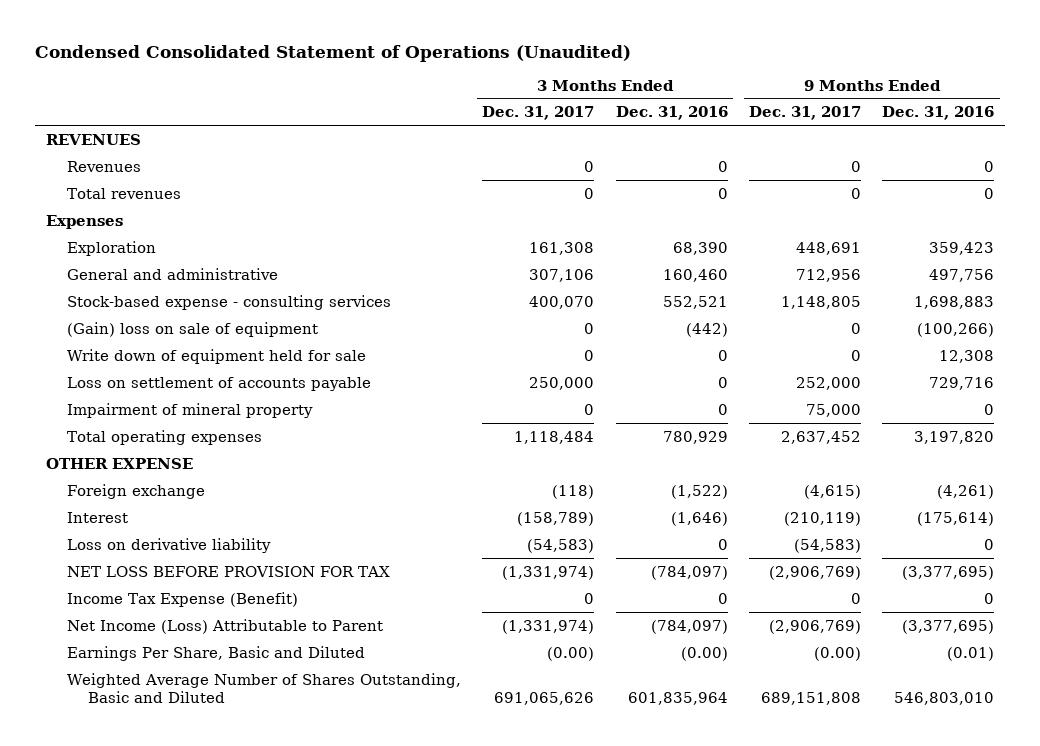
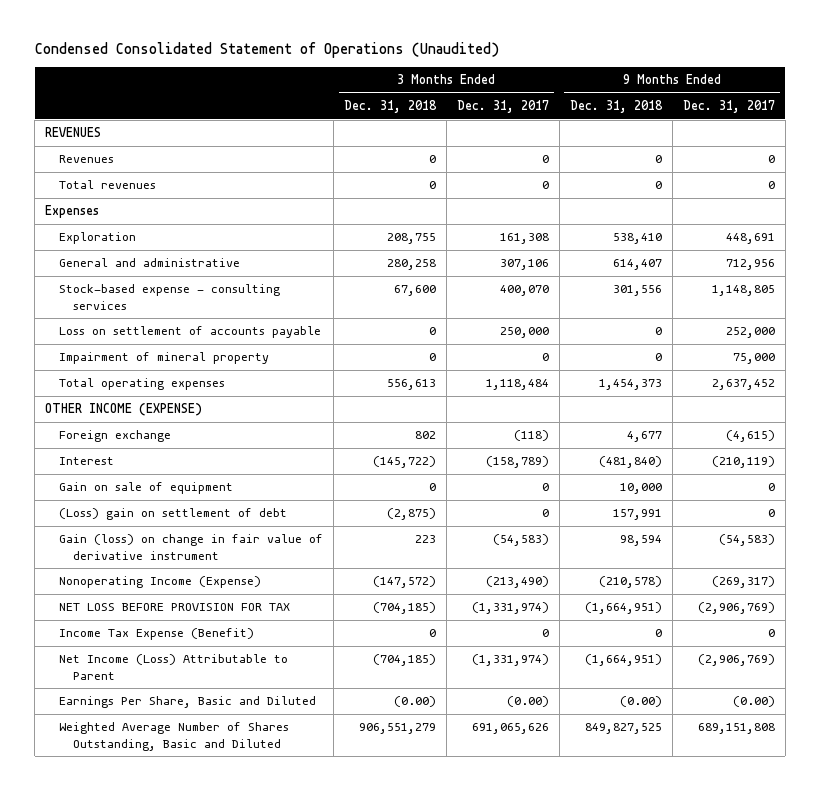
[615,106,728,121] Dec. 31, 2016 -> none
[882,106,995,121] Dec. 31, 2016 -> none
none -> [343,99,437,113] Dec. 31, 2018
none -> [569,99,663,113] Dec. 31, 2018
[66,321,318,337] (Gain) loss on sale of equipment -> none
[66,348,366,364] Write down of equipment held for sale -> none
[45,457,193,469] OTHER EXPENSE -> [44,403,202,417] OTHER INCOME (EXPENSE)
none -> [58,482,233,495] Gain on sale of equipment
none -> [58,508,287,521] (Loss) gain on settlement of debt
[66,537,271,553] Loss on derivative liability -> [58,534,323,560] Gain (loss) on change in fair value of derivative instrument
none -> [58,576,261,589] Nonoperating Income (Expense)

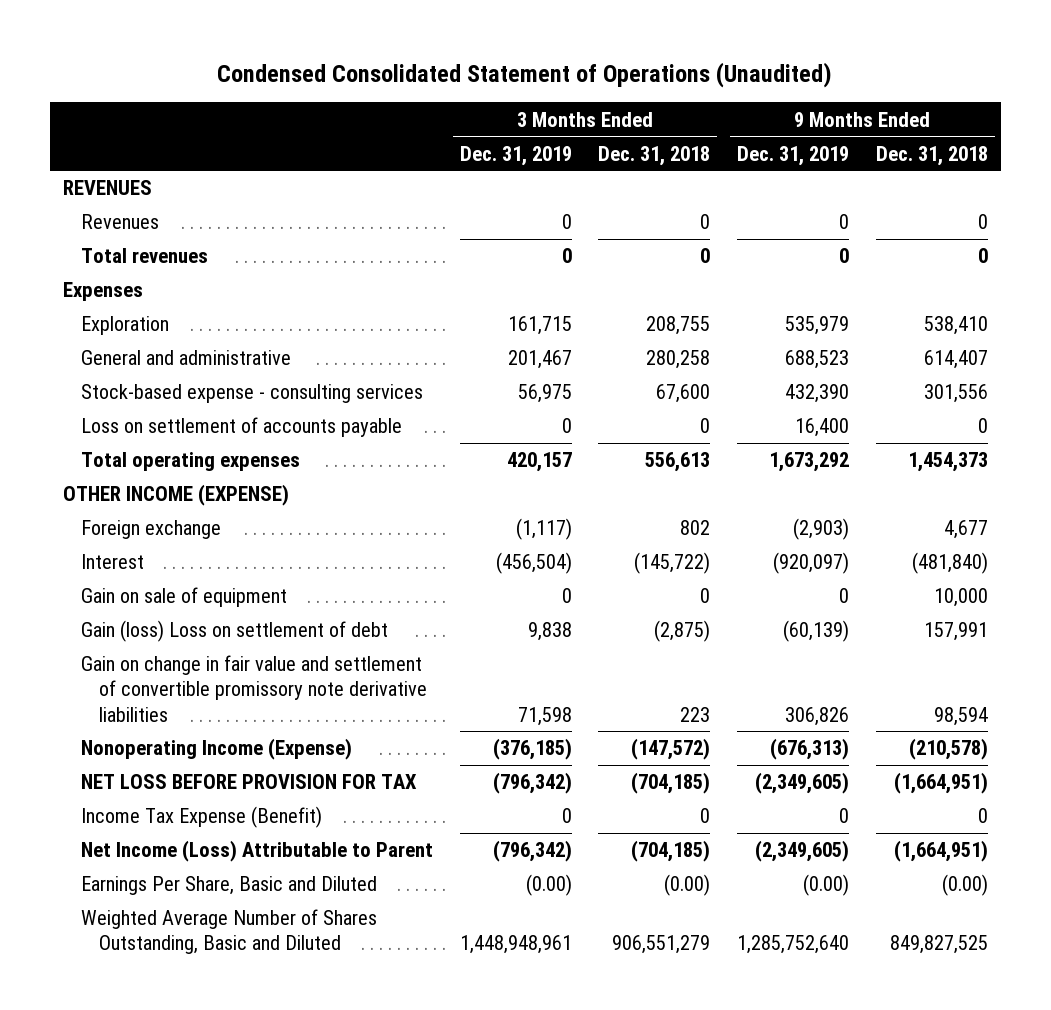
[456,99,549,113] Dec. 31, 2017 -> none
[682,99,775,113] Dec. 31, 2017 -> none
none -> [459,145,572,166] Dec. 31, 2019
none -> [737,145,850,166] Dec. 31, 2019
[58,352,269,365] Impairment of mineral property -> none
[58,508,287,521] (Loss) gain on settlement of debt -> [80,620,388,643] Gain (loss) Loss on settlement of debt
[58,534,323,560] Gain (loss) on change in fair value of derivative instrument -> [80,655,427,722] Gain on change in fair value and settlement of convertible promissory note derivative liabilities

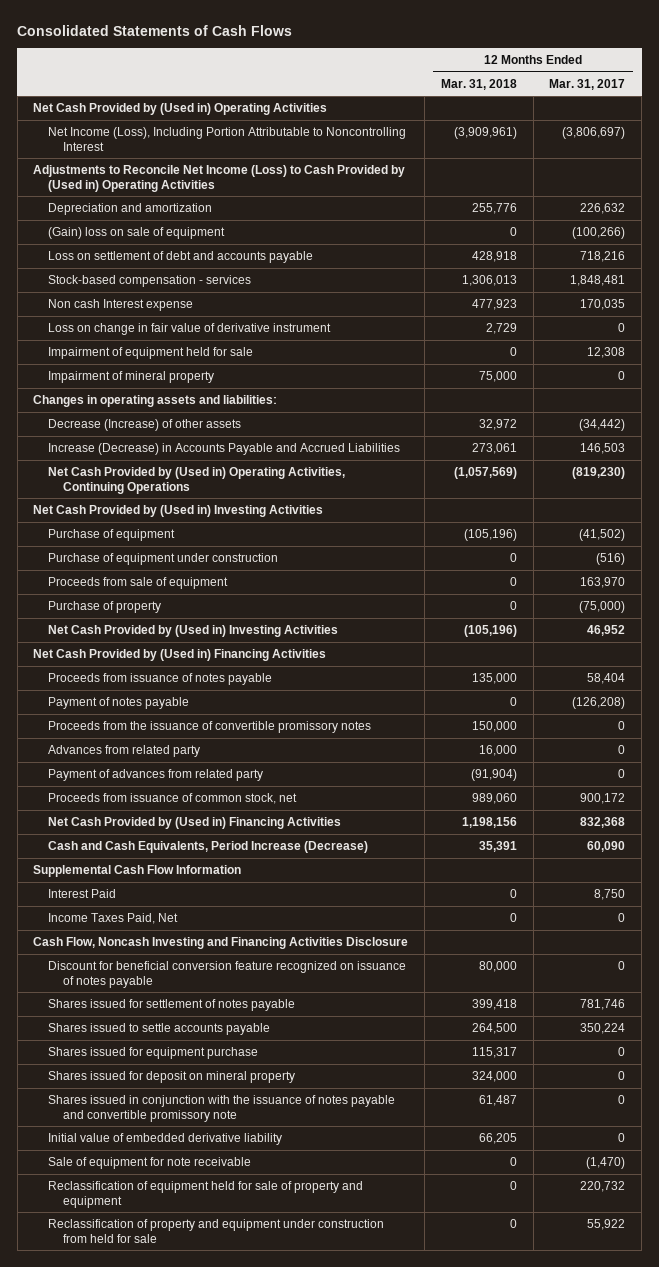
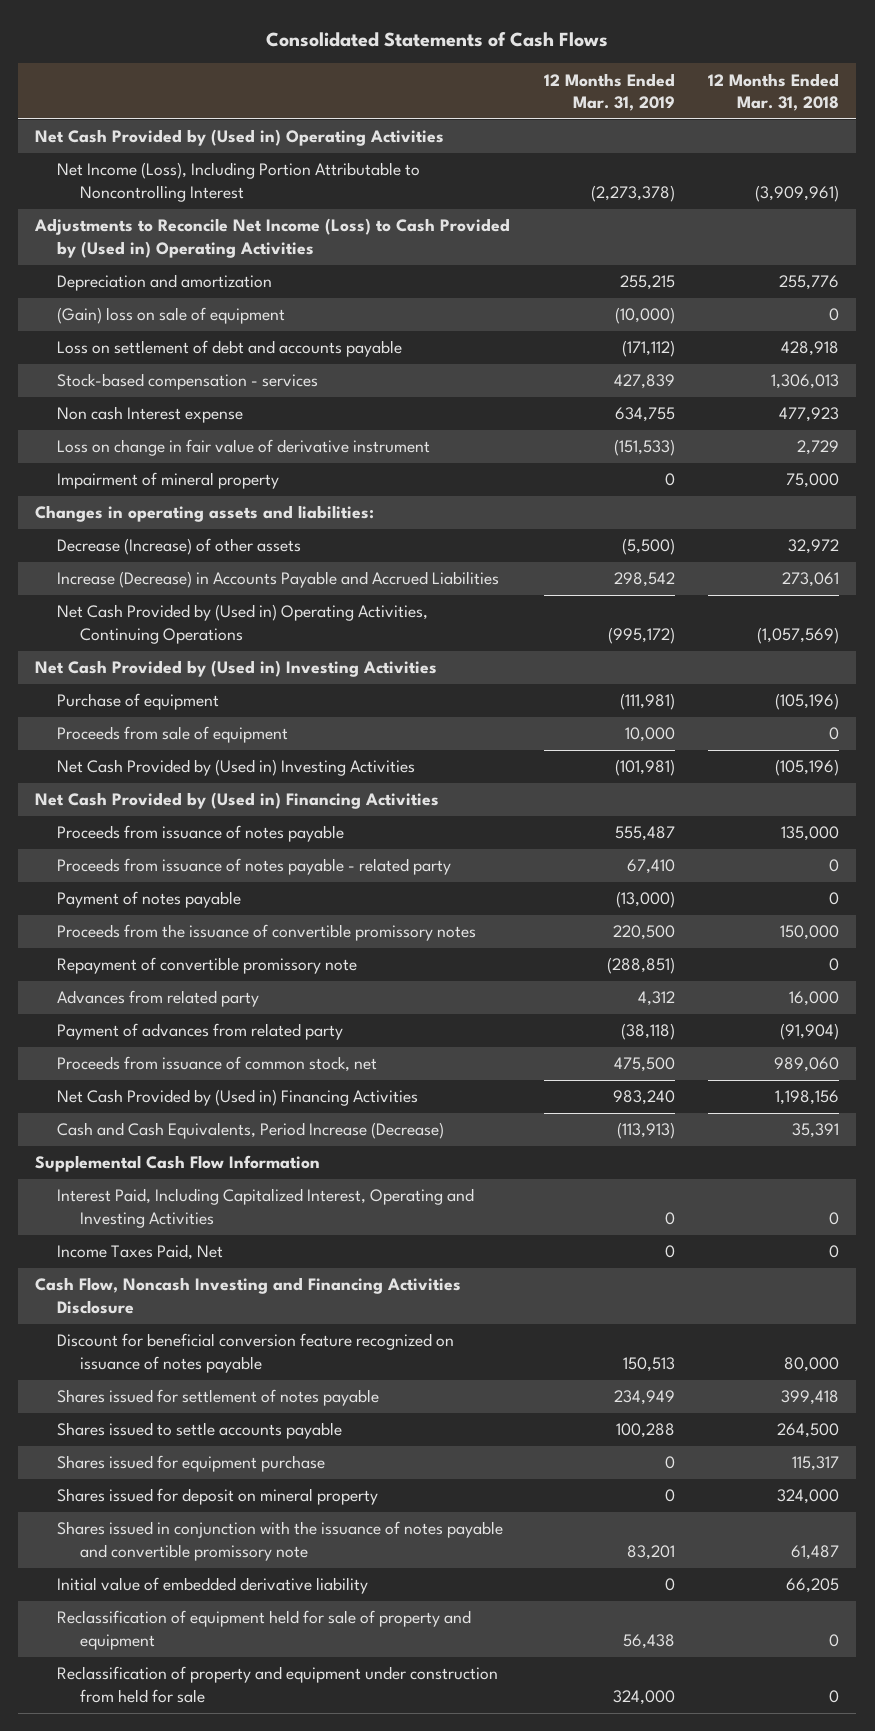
[549,78,626,90] Mar. 31, 2017 -> none
none -> [543,72,675,112] 12 Months Ended Mar. 31, 2019
[48,346,254,359] Impairment of equipment held for sale -> none
[48,552,279,565] Purchase of equipment under construction -> none
[48,600,162,613] Purchase of property -> none
none -> [57,858,452,876] Proceeds from issuance of notes payable - related party
none -> [57,957,358,975] Repayment of convertible promissory note
[48,888,117,898] Interest Paid -> [57,1188,475,1228] Interest Paid, Including Capitalized Interest, Operating and Investing Activities
[48,1156,252,1169] Sale of equipment for note receivable -> none

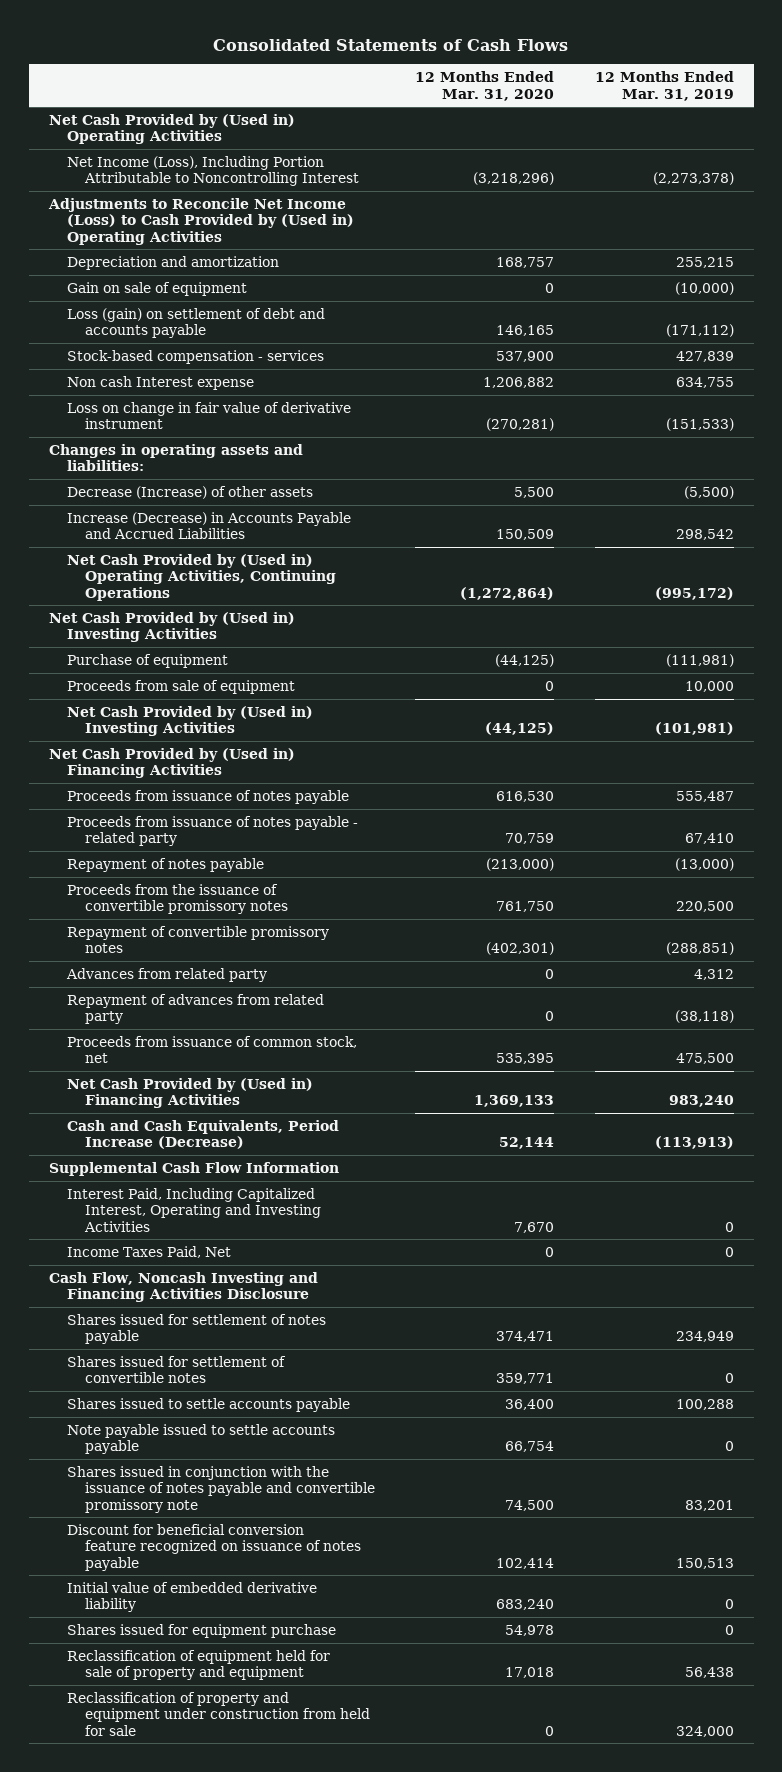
[708,72,840,112] 12 Months Ended Mar. 31, 2018 -> none
none -> [415,71,555,101] 12 Months Ended Mar. 31, 2020
[57,307,286,325] (Gain) loss on sale of equipment -> [67,281,248,296] Gain on sale of equipment
[57,340,403,358] Loss on settlement of debt and accounts payable -> [67,307,326,339] Loss (gain) on settlement of debt and accounts payable
[57,472,280,490] Impairment of mineral property -> none
[57,891,242,909] Payment of notes payable -> [67,857,265,872] Repayment of notes payable
[57,957,358,975] Repayment of convertible promissory note -> [67,925,330,954] Repayment of convertible promissory notes
[57,1023,344,1041] Payment of advances from related party -> [67,993,325,1025] Repayment of advances from related party
none -> [67,1355,287,1384] Shares issued for settlement of convertible notes
[57,1488,379,1506] Shares issued for deposit on mineral property -> none
none -> [67,1423,336,1455] Note payable issued to settle accounts payable
[57,1333,455,1373] Discount for beneficial conversion feature recognized on issuance of notes payable -> [67,1523,362,1571] Discount for beneficial conversion feature recognized on issuance of notes payable
[57,1455,326,1473] Shares issued for equipment purchase -> [67,1623,337,1638] Shares issued for equipment purchase

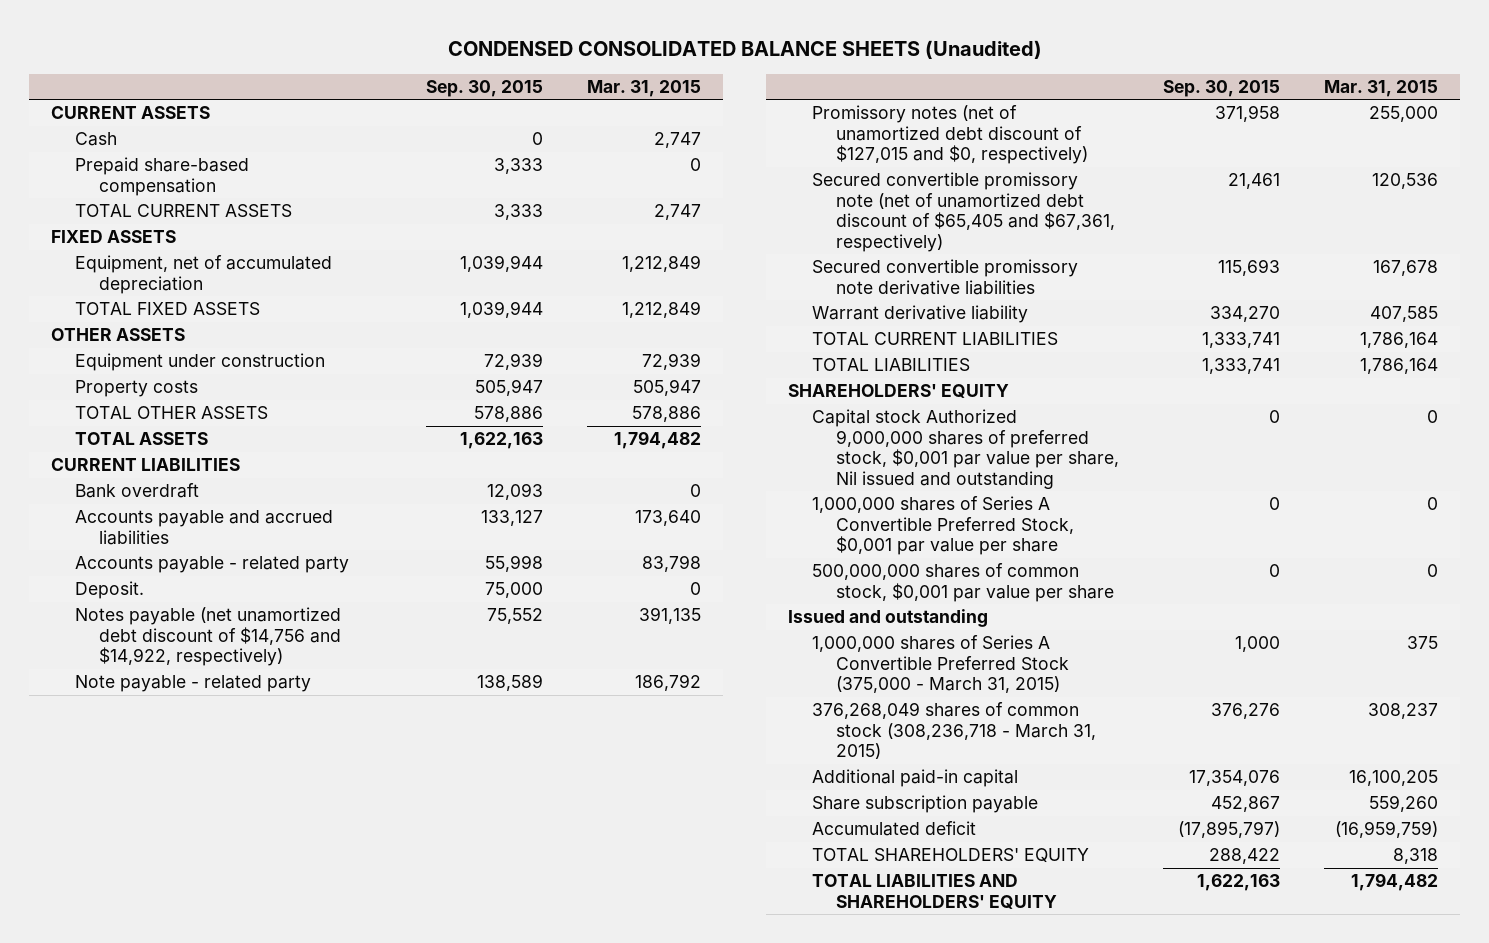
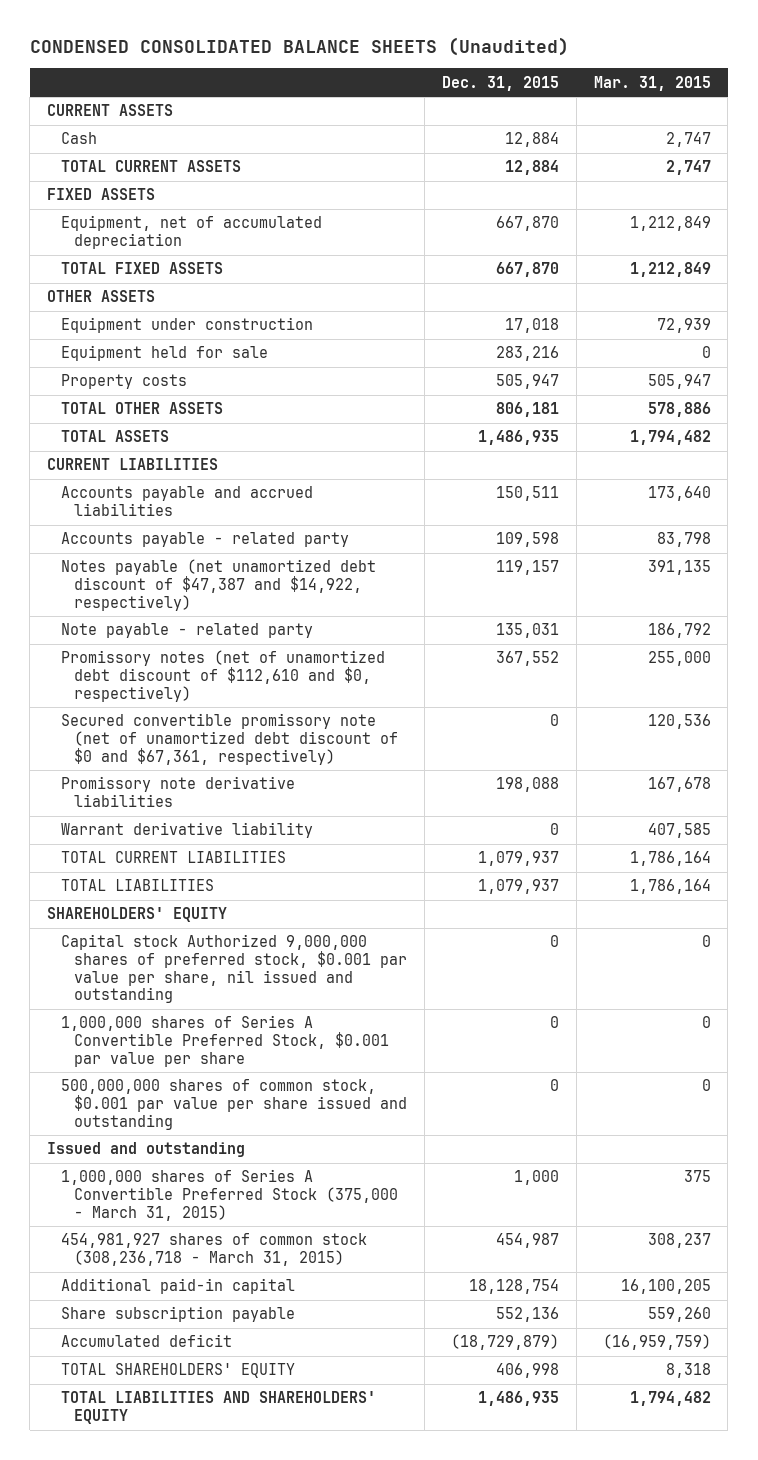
[425,79,543,97] Sep. 30, 2015 -> none
none -> [441,75,559,91] Dec. 31, 2015
[74,157,249,196] Prepaid share-based compensation -> none
none -> [60,345,268,362] Equipment held for sale
[74,483,199,499] Bank overdraft -> none
[74,581,144,600] Deposit. -> none
[74,607,341,667] Notes payable (net unamortized debt discount of $14,756 and $14,922, respectively) -> [60,559,376,611] Notes payable (net unamortized debt discount of $47,387 and $14,922, respectively)
[812,105,1089,165] Promissory notes (net of unamortized debt discount of $127,015 and $0, respectively) -> [60,650,385,702] Promissory notes (net of unamortized debt discount of $112,610 and $0, respectively)
[812,172,1116,252] Secured convertible promissory note (net of unamortized debt discount of $65,405 and $67,361, respectively) -> [60,713,398,765] Secured convertible promissory note (net of unamortized debt discount of $0 and $67,361, respectively)
[812,259,1079,295] Secured convertible promissory note derivative liabilities -> [60,776,295,808] Promissory note derivative liabilities
[812,409,1120,489] Capital stock Authorized 9,000,000 shares of preferred stock, $0,001 par value per share, Nil issued and outstanding -> [60,934,407,1004] Capital stock Authorized 9,000,000 shares of preferred stock, $0.001 par value per share, nil issued and outstanding
[812,496,1075,556] 1,000,000 shares of Series A Convertible Preferred Stock, $0,001 par value per share -> [60,1015,389,1067] 1,000,000 shares of Series A Convertible Preferred Stock, $0.001 par value per share
[812,563,1115,602] 500,000,000 shares of common stock, $0,001 par value per share -> [60,1079,407,1130] 500,000,000 shares of common stock, $0.001 par value per share issued and outstanding
[812,702,1097,760] 376,268,049 shares of common stock (308,236,718 - March 31, 2015) -> [60,1233,367,1267] 454,981,927 shares of common stock (308,236,718 - March 31, 2015)

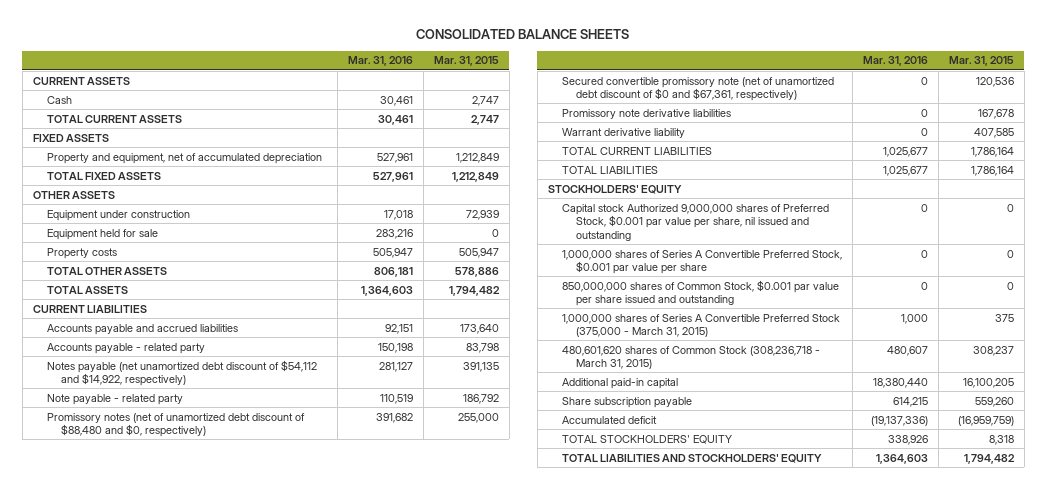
[29,37,569,57] CONDENSED CONSOLIDATED BALANCE SHEETS (Unaudited) -> [416,29,630,40] CONSOLIDATED BALANCE SHEETS
[441,75,559,91] Dec. 31, 2015 -> none
none -> [347,56,413,67] Mar. 31, 2016
[60,215,322,250] Equipment, net of accumulated depreciation -> [46,152,322,164] Property and equipment, net of accumulated depreciation
[60,559,376,611] Notes payable (net unamortized debt discount of $47,387 and $14,922, respectively) -> [46,359,317,387] Notes payable (net unamortized debt discount of $54,112 and $14,922, respectively)
[60,650,385,702] Promissory notes (net of unamortized debt discount of $112,610 and $0, respectively) -> [46,412,305,438] Promissory notes (net of unamortized debt discount of $88,480 and $0, respectively)
[47,907,228,923] SHAREHOLDERS' EQUITY -> [547,184,682,194] STOCKHOLDERS' EQUITY
[60,934,407,1004] Capital stock Authorized 9,000,000 shares of preferred stock, $0.001 par value per share, nil issued and outstanding -> [561,203,829,241] Capital stock Authorized 9,000,000 shares of Preferred Stock, $0.001 par value per share, nil issued and outstanding
[47,1142,246,1158] Issued and outstanding -> none
[60,1079,407,1130] 500,000,000 shares of common stock, $0.001 par value per share issued and outstanding -> [561,279,839,307] 850,000,000 shares of Common Stock, $0.001 par value per share issued and outstanding
[60,1233,367,1267] 454,981,927 shares of common stock (308,236,718 - March 31, 2015) -> [561,345,820,370] 480,601,620 shares of Common Stock (308,236,718 - March 31, 2015)
[60,1363,295,1379] TOTAL SHAREHOLDERS' EQUITY -> [561,434,732,444] TOTAL STOCKHOLDERS' EQUITY
[60,1391,376,1425] TOTAL LIABILITIES AND SHAREHOLDERS' EQUITY -> [561,453,822,463] TOTAL LIABILITIES AND STOCKHOLDERS' EQUITY

